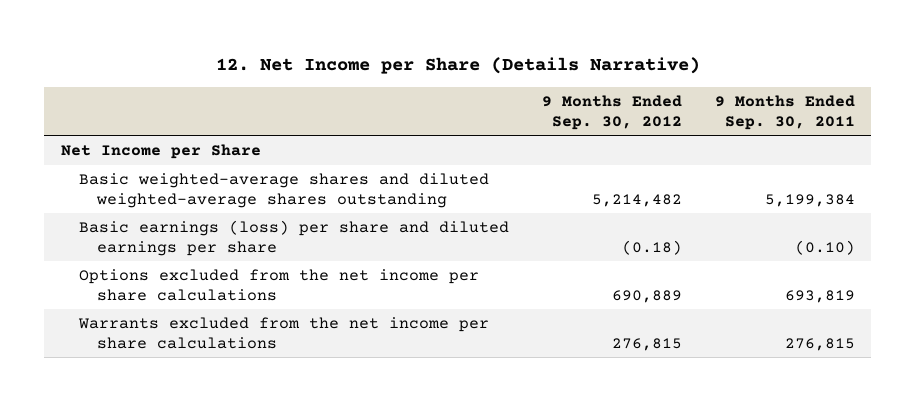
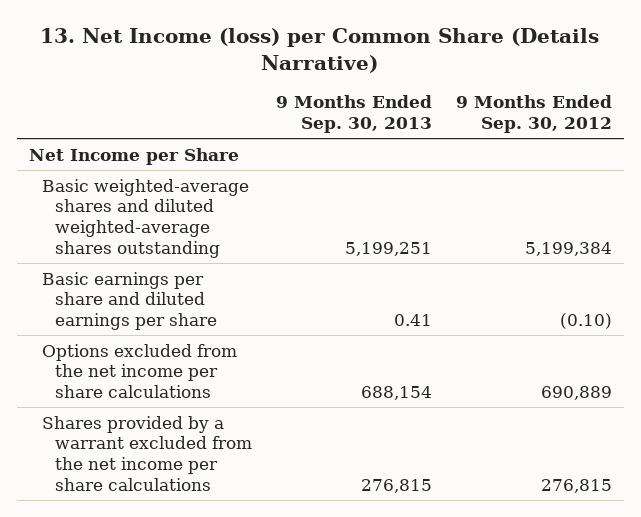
[215,57,700,75] 12. Net Income per Share (Details Narrative) -> [40,28,600,73] 13. Net Income (loss) per Common Share (Details Narrative)
[714,95,855,130] 9 Months Ended Sep. 30, 2011 -> none
none -> [276,95,433,133] 9 Months Ended Sep. 30, 2013
[591,193,682,207] 5,214,482 -> [524,241,612,256] 5,199,384
[79,220,510,256] Basic earnings (loss) per share and diluted earnings per share -> [42,271,218,331] Basic earnings per share and diluted earnings per share
[621,239,682,255] (0.18) -> [559,313,612,330] (0.10)
[78,317,490,349] Warrants excluded from the net income per share calculations -> [42,415,253,491] Shares provided by a warrant excluded from the net income per share calculations

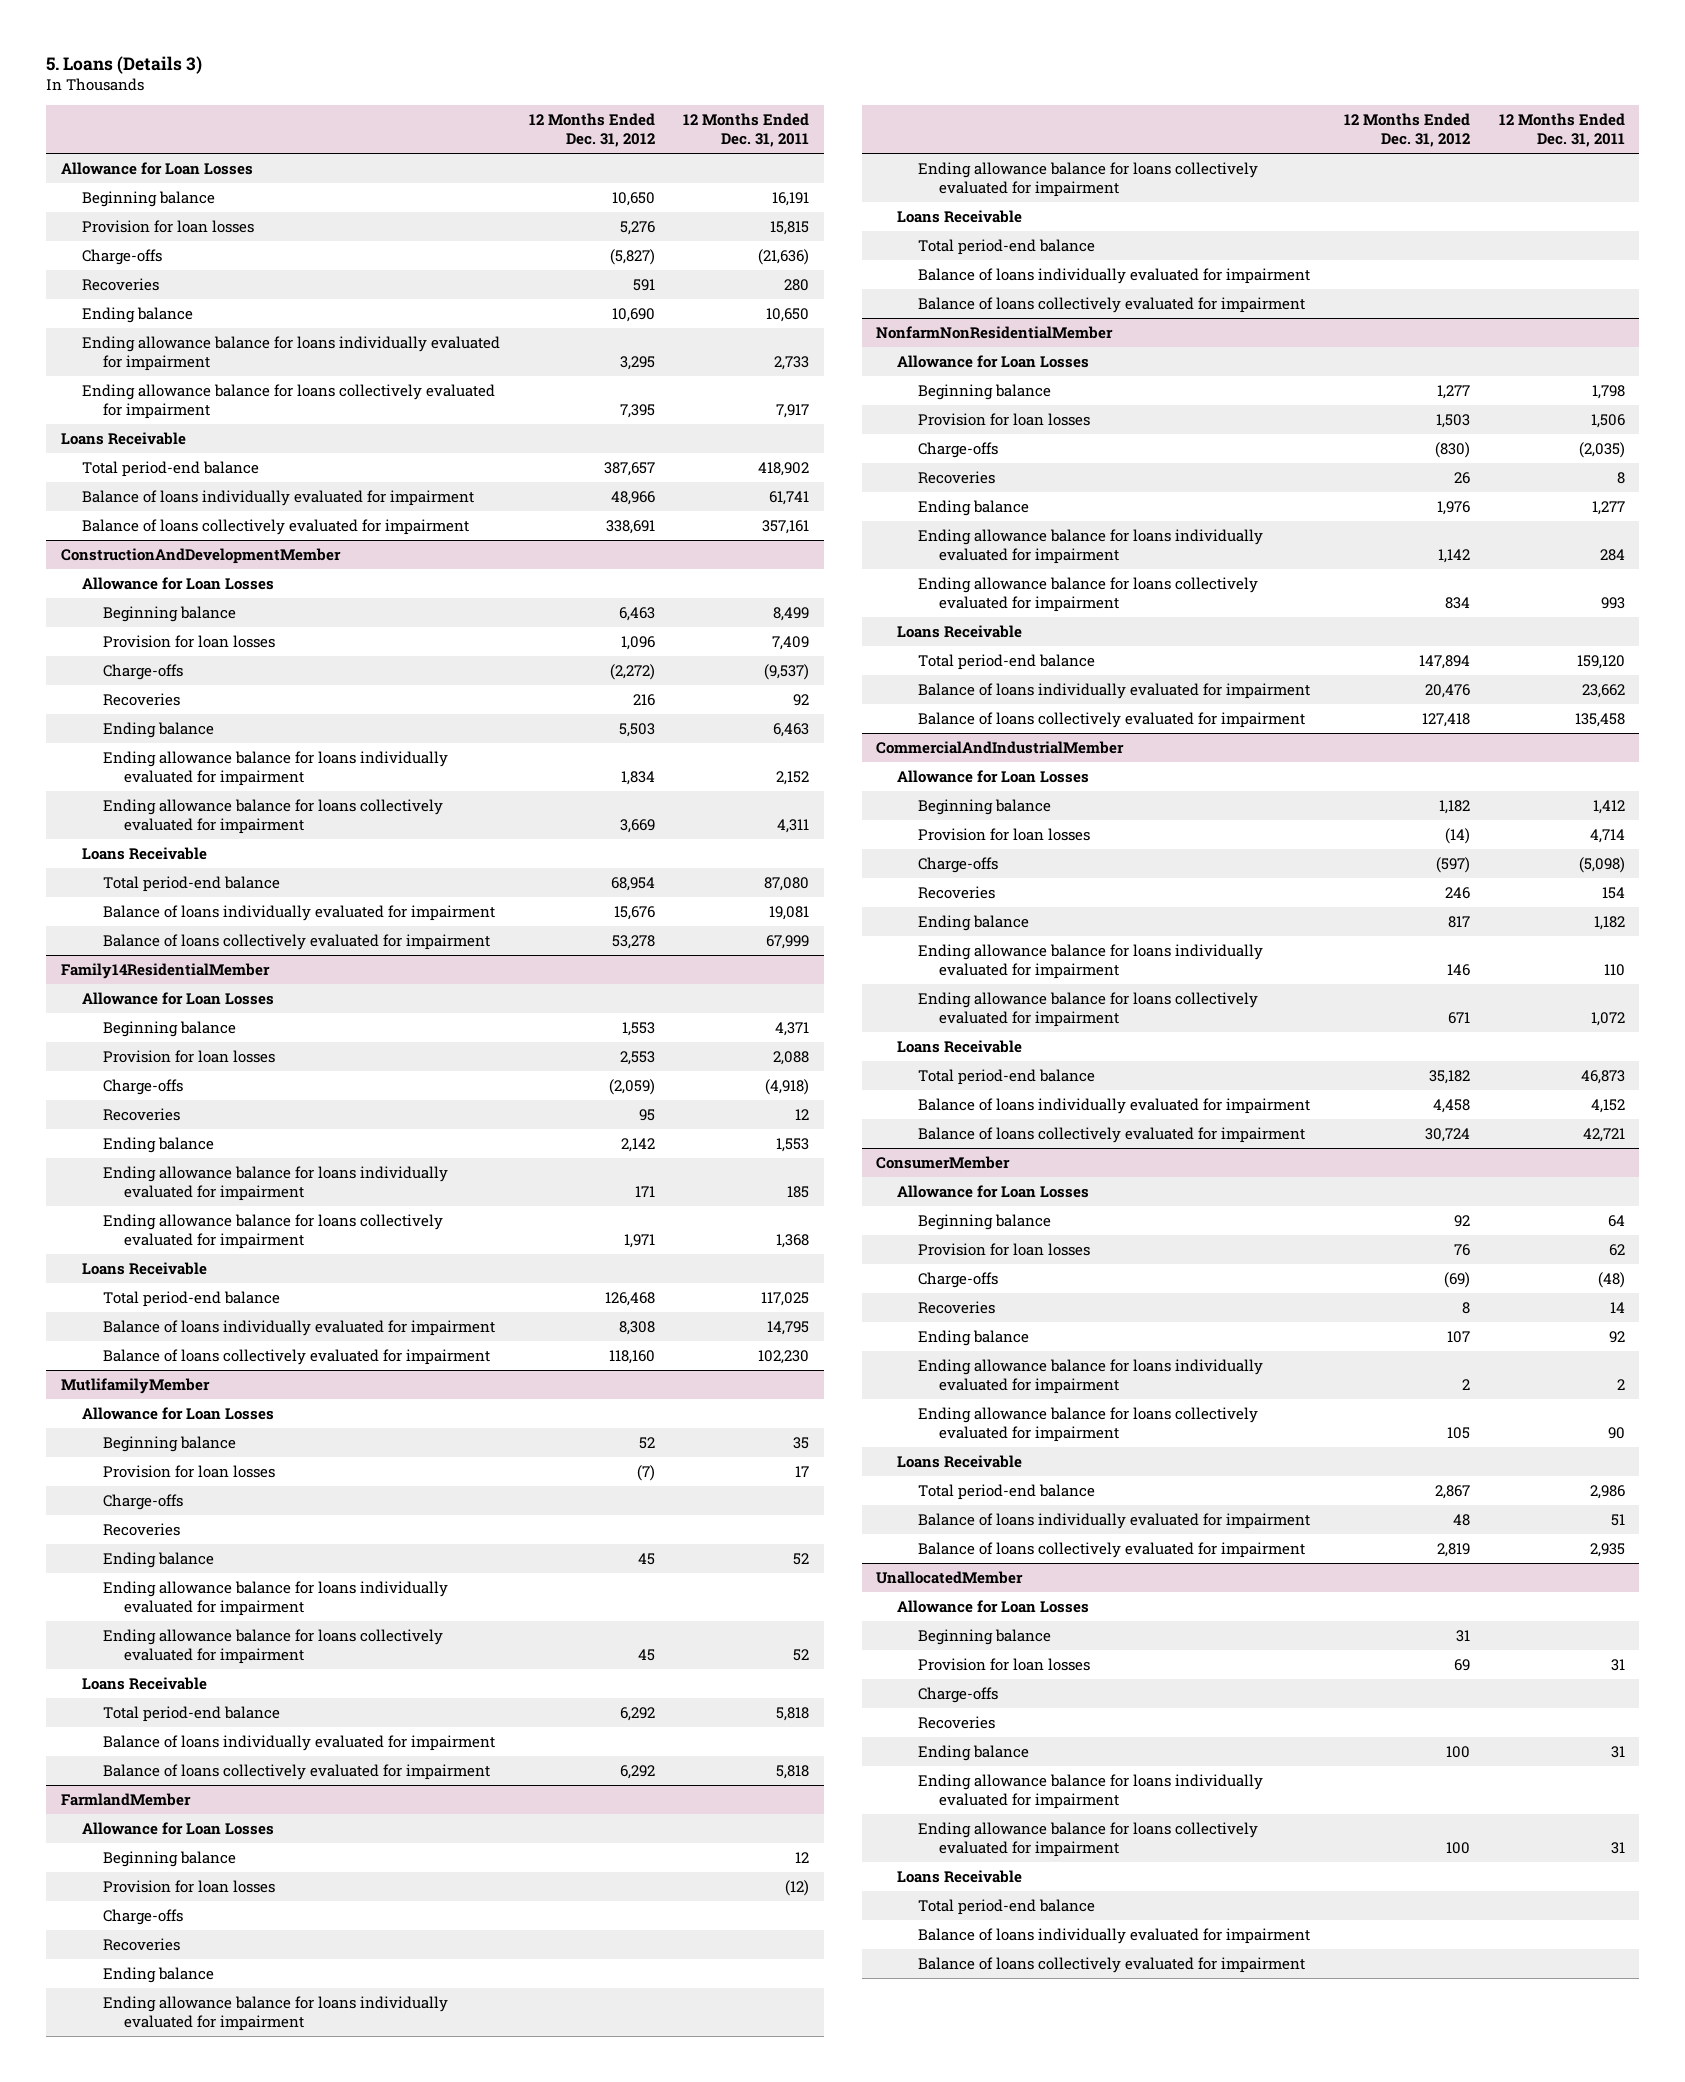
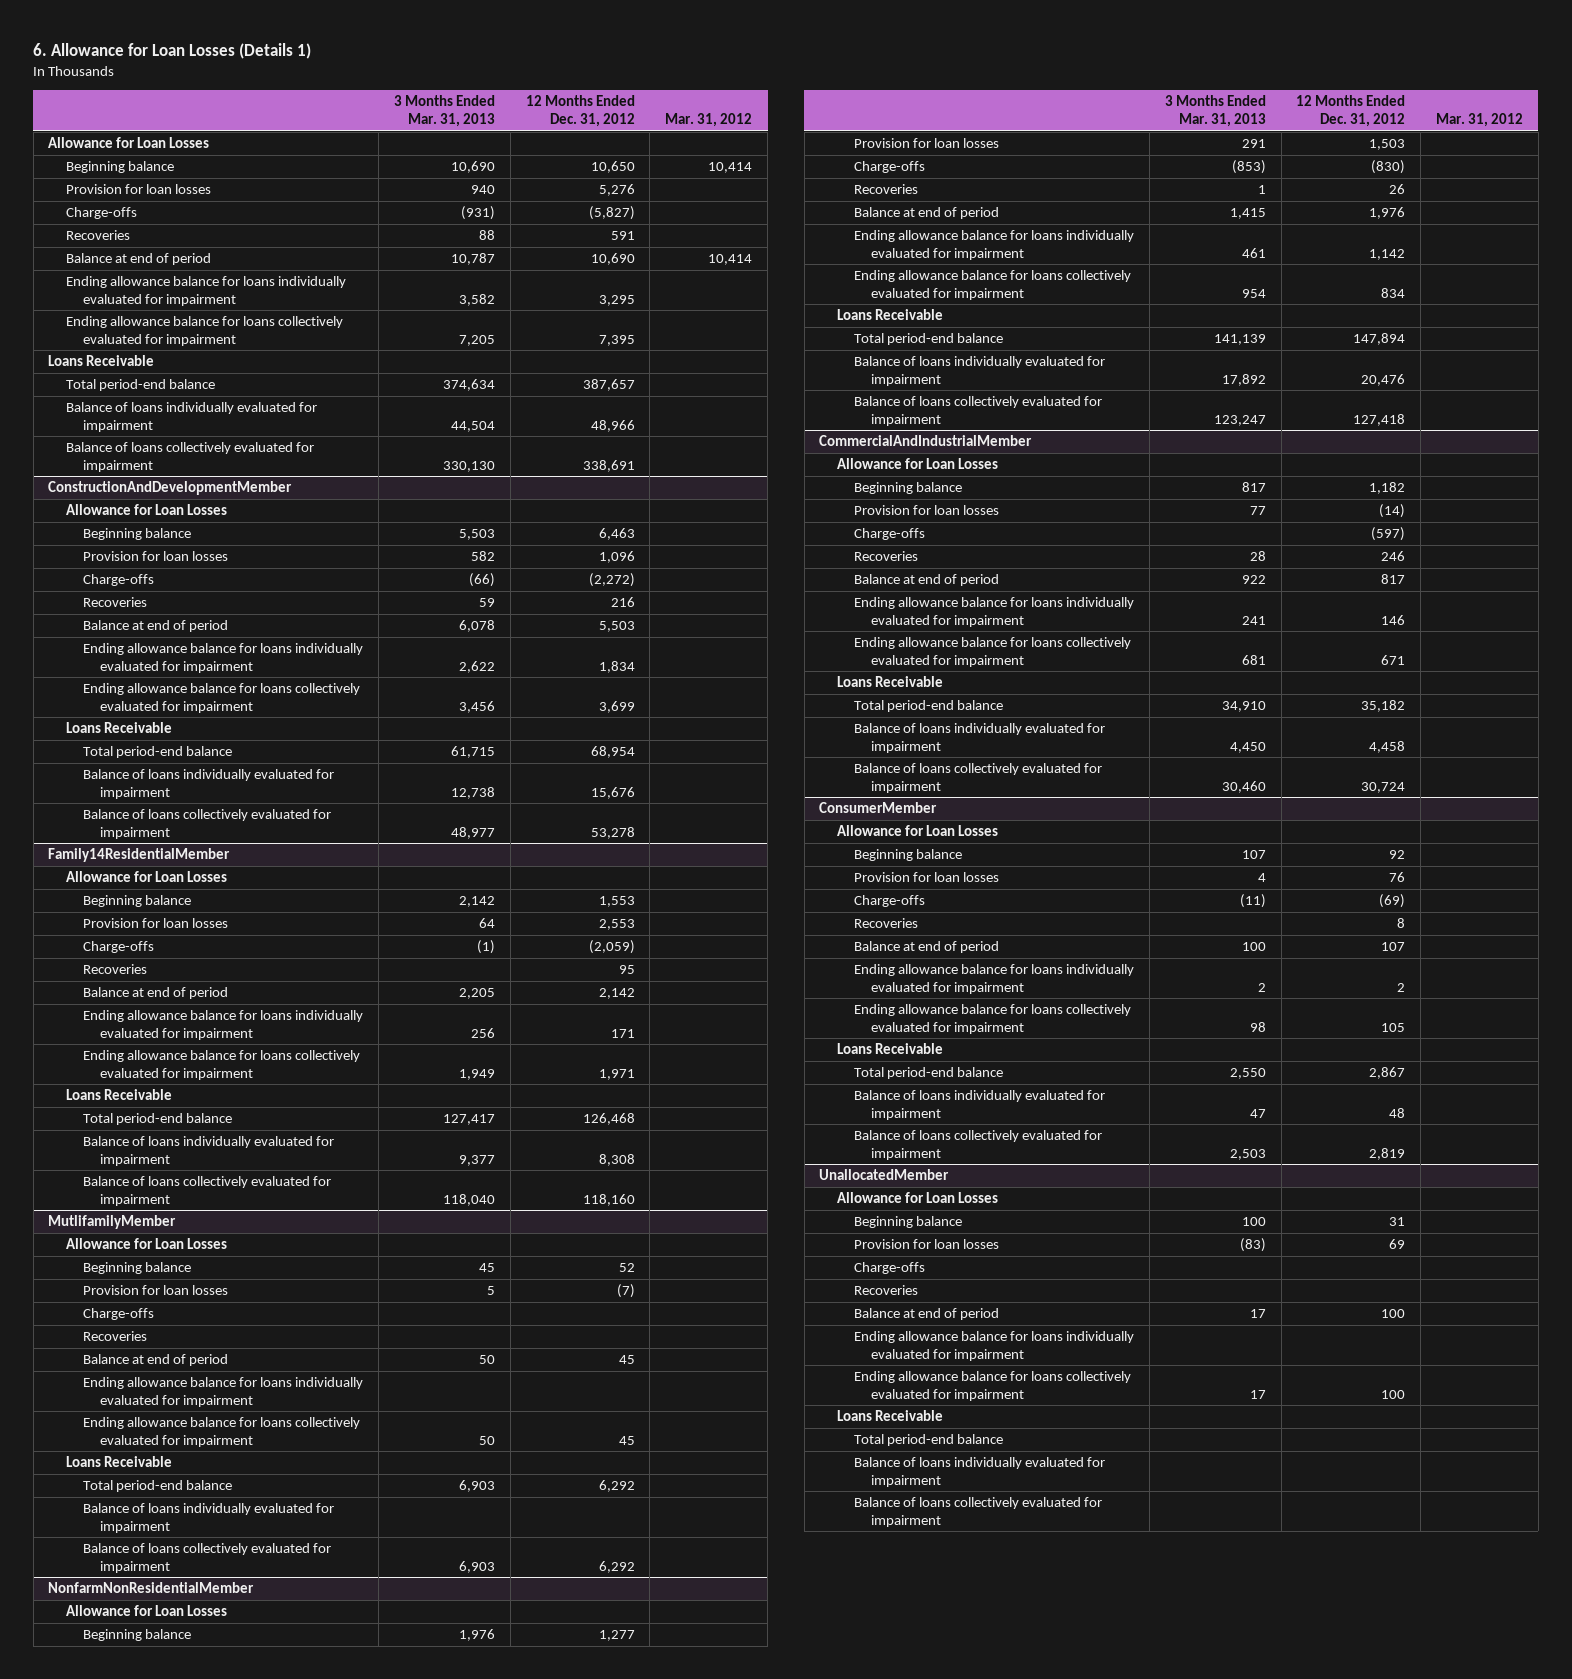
[46,55,203,74] 5. Loans (Details 3) -> [33,42,312,59] 6. Allowance for Loan Losses (Details 1)
[683,113,810,147] 12 Months Ended Dec. 31, 2011 -> none
none -> [393,95,495,127] 3 Months Ended Mar. 31, 2013
none -> [665,112,753,127] Mar. 31, 2012
[81,306,193,323] Ending balance -> [65,253,211,266] Balance at end of period
[102,721,214,738] Ending balance -> [83,620,229,633] Balance at end of period
[619,818,655,833] 3,669 -> [598,700,635,713] 3,699
[102,1136,214,1153] Ending balance -> [83,987,229,1000] Balance at end of period
[102,1551,214,1568] Ending balance -> [83,1354,229,1367] Balance at end of period
[60,1792,191,1806] FarmlandMember -> none
[81,1821,274,1835] Allowance for Loan Losses -> none
[102,1850,236,1867] Beginning balance -> none
[102,1879,275,1893] Provision for loan losses -> none
[102,1908,183,1925] Charge-offs -> none
[102,1937,180,1951] Recoveries -> none
[102,1966,214,1983] Ending balance -> none
[102,1995,448,2031] Ending allowance balance for loans individually evaluated for impairment -> none
[918,161,1259,197] Ending allowance balance for loans collectively evaluated for impairment -> none
[897,209,1023,223] Loans Receivable -> none
[918,238,1096,255] Total period-end balance -> none
[918,267,1311,284] Balance of loans individually evaluated for impairment -> none
[918,296,1306,313] Balance of loans collectively evaluated for impairment -> none
[918,499,1030,516] Ending balance -> [854,207,1000,220] Balance at end of period
[918,914,1030,931] Ending balance -> [854,574,1000,587] Balance at end of period
[918,1329,1030,1346] Ending balance -> [854,941,1000,954] Balance at end of period
[918,1744,1030,1761] Ending balance -> [854,1308,1000,1321] Balance at end of period

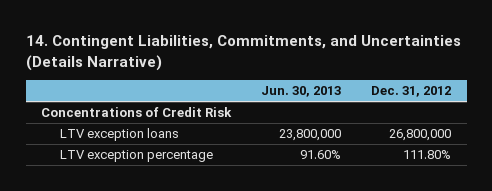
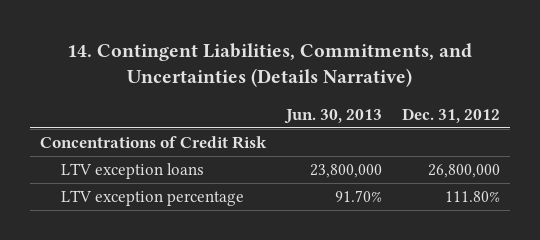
[300,150,342,160] 91.60% -> [335,190,383,203] 91.70%

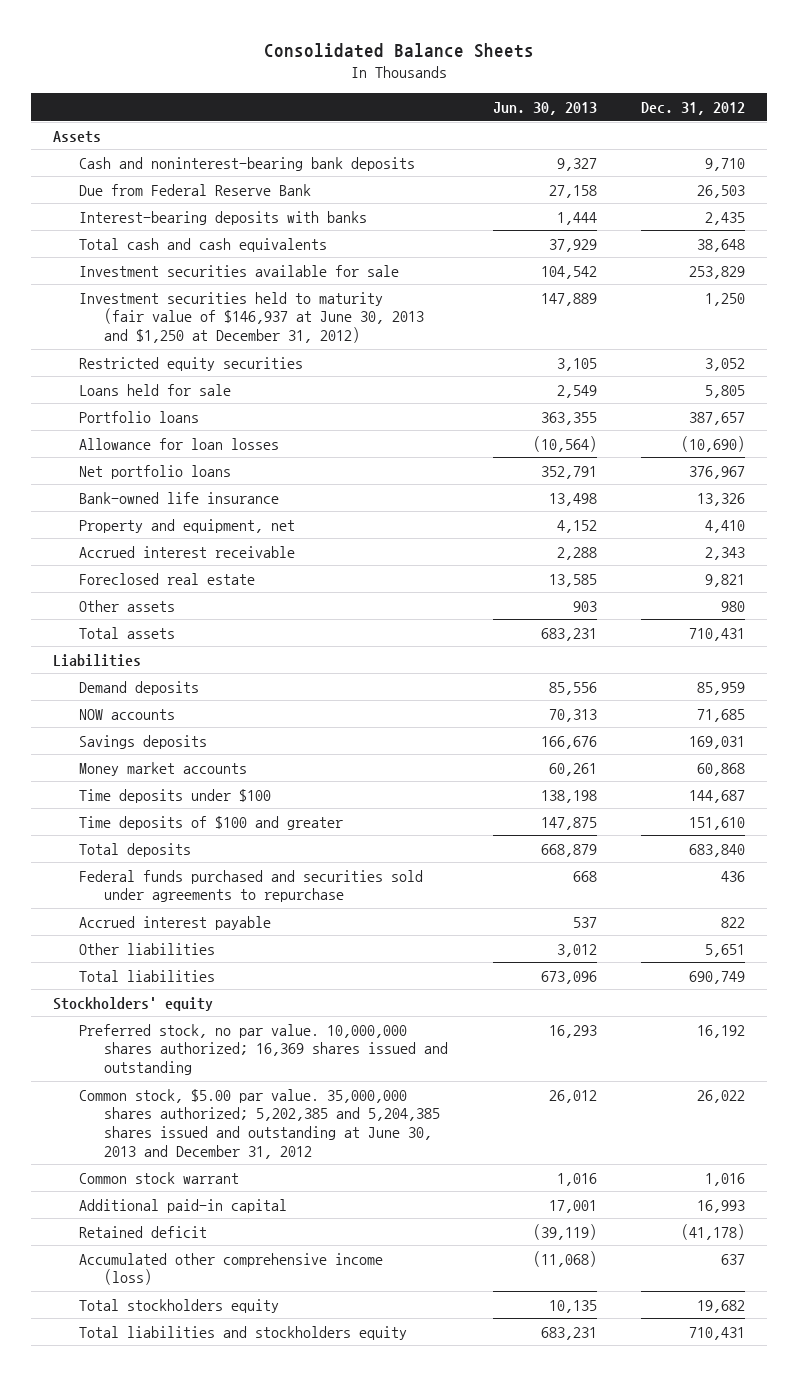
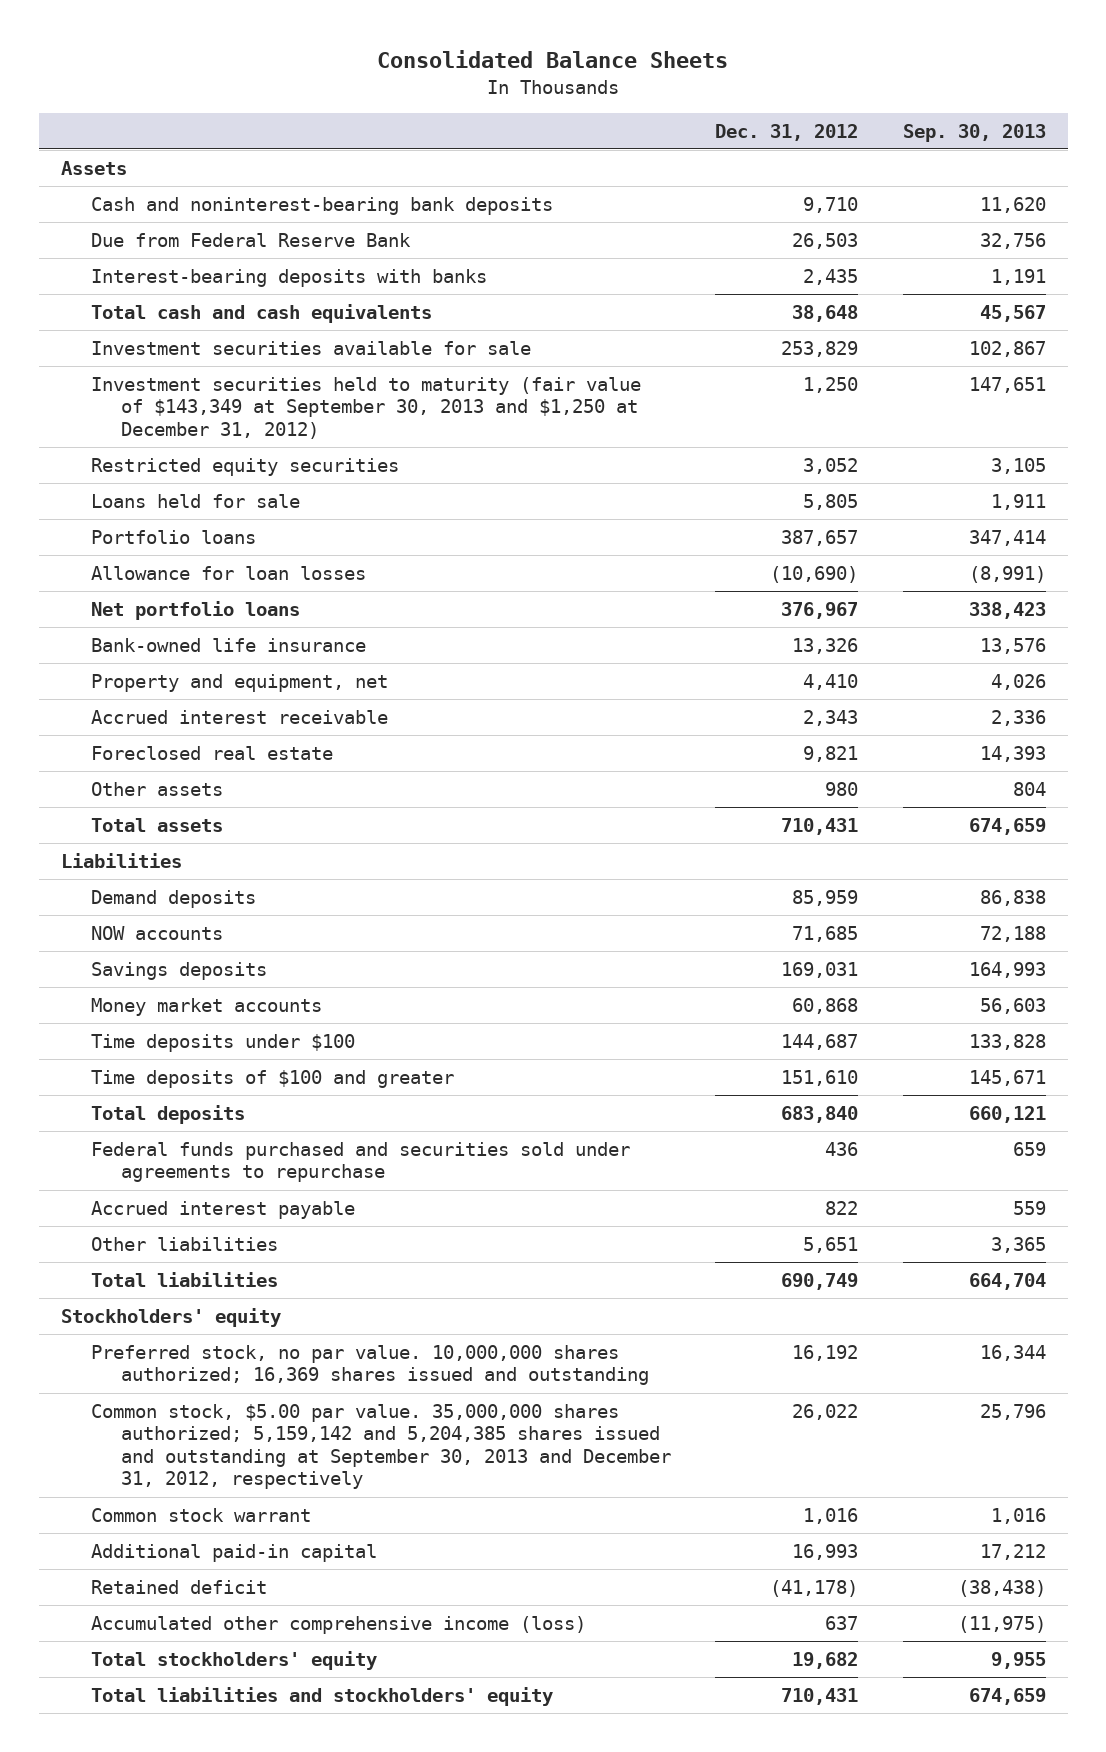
[492,101,597,115] Jun. 30, 2013 -> none
none -> [902,123,1046,142] Sep. 30, 2013
[78,291,425,344] Investment securities held to maturity (fair value of $146,937 at June 30, 2013 and $1,250 at December 31, 2012) -> [90,376,641,439] Investment securities held to maturity (fair value of $143,349 at September 30, 2013 and $1,250 at December 31, 2012)
[78,1088,441,1159] Common stock, $5.00 par value. 35,000,000 shares authorized; 5,202,385 and 5,204,385 shares issued and outstanding at June 30, 2013 and December 31, 2012 -> [90,1403,671,1490] Common stock, $5.00 par value. 35,000,000 shares authorized; 5,159,142 and 5,204,385 shares issued and outstanding at September 30, 2013 and December 31, 2012, respectively
[78,1298,279,1313] Total stockholders equity -> [90,1650,377,1670] Total stockholders' equity
[78,1325,407,1340] Total liabilities and stockholders equity -> [90,1686,553,1706] Total liabilities and stockholders' equity

